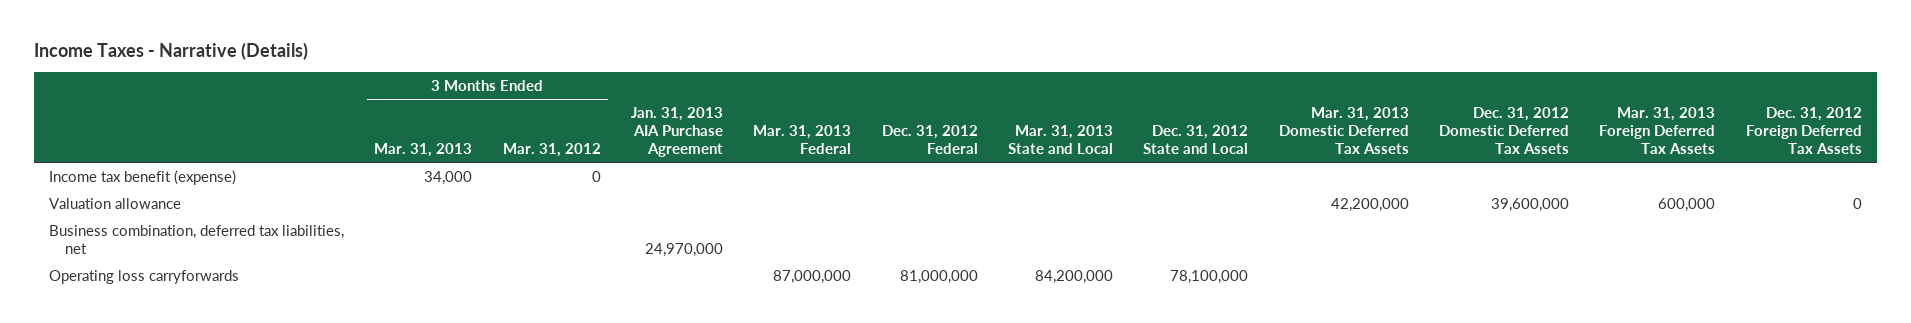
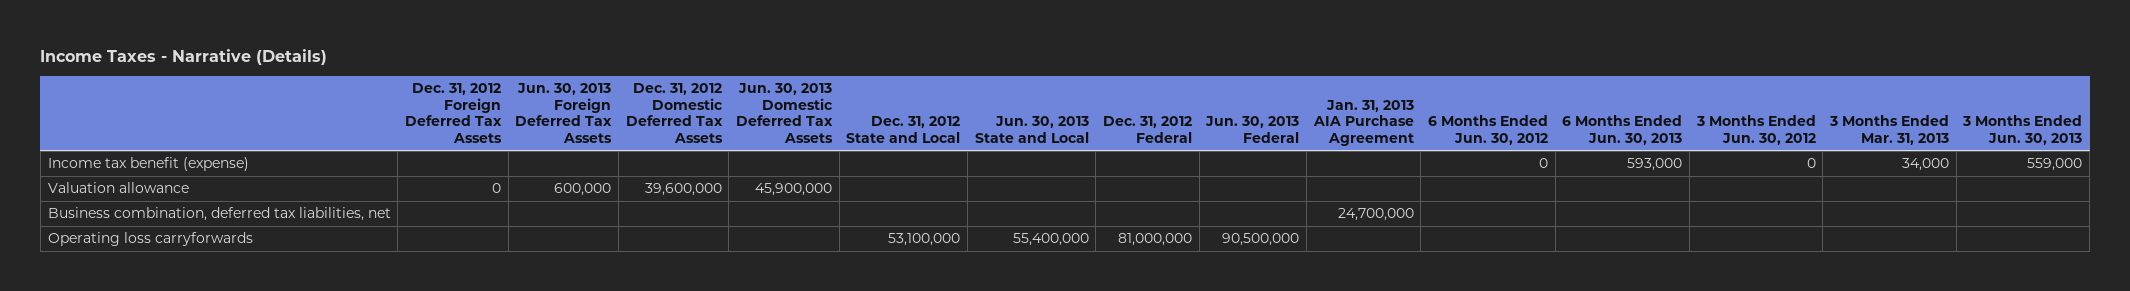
[502,143,601,158] Mar. 31, 2012 -> none
[753,125,852,155] Mar. 31, 2013 Federal -> none
[1007,125,1113,155] Mar. 31, 2013 State and Local -> none
[1278,107,1409,155] Mar. 31, 2013 Domestic Deferred Tax Assets -> none
[1599,107,1716,155] Mar. 31, 2013 Foreign Deferred Tax Assets -> none
none -> [515,83,613,143] Jun. 30, 2013 Foreign Deferred Tax Assets
none -> [735,83,833,143] Jun. 30, 2013 Domestic Deferred Tax Assets
none -> [974,116,1089,143] Jun. 30, 2013 State and Local
none -> [1205,116,1300,143] Jun. 30, 2013 Federal
none -> [1428,115,1549,145] 6 Months Ended Jun. 30, 2012
none -> [1562,115,1683,145] 6 Months Ended Jun. 30, 2013
none -> [1695,115,1816,145] 3 Months Ended Jun. 30, 2012
none -> [1962,115,2083,145] 3 Months Ended Jun. 30, 2013
[644,242,723,257] 24,970,000 -> [1337,208,1414,222] 24,700,000
[1170,269,1249,284] 78,100,000 -> [888,233,961,247] 53,100,000

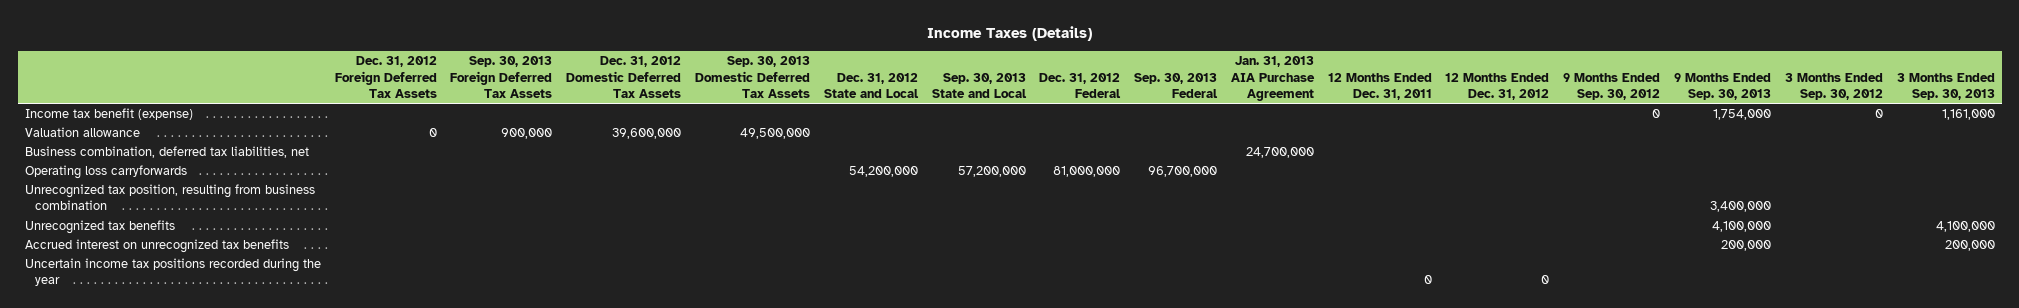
[40,49,328,66] Income Taxes - Narrative (Details) -> [926,26,1092,42] Income Taxes (Details)
[515,83,613,143] Jun. 30, 2013 Foreign Deferred Tax Assets -> none
[735,83,833,143] Jun. 30, 2013 Domestic Deferred Tax Assets -> none
[974,116,1089,143] Jun. 30, 2013 State and Local -> none
[1205,116,1300,143] Jun. 30, 2013 Federal -> none
[1428,115,1549,145] 6 Months Ended Jun. 30, 2012 -> none
[1562,115,1683,145] 6 Months Ended Jun. 30, 2013 -> none
[1695,115,1816,145] 3 Months Ended Jun. 30, 2012 -> none
[1829,115,1950,145] 3 Months Ended Mar. 31, 2013 -> none
[1962,115,2083,145] 3 Months Ended Jun. 30, 2013 -> none
none -> [450,56,553,98] Sep. 30, 2013 Foreign Deferred Tax Assets
none -> [694,56,810,98] Sep. 30, 2013 Domestic Deferred Tax Assets
none -> [931,72,1027,98] Sep. 30, 2013 State and Local
none -> [1134,72,1219,98] Sep. 30, 2013 Federal
none -> [1327,72,1432,100] 12 Months Ended Dec. 31, 2011
none -> [1445,72,1550,100] 12 Months Ended Dec. 31, 2012
none -> [1563,72,1661,100] 9 Months Ended Sep. 30, 2012
none -> [1674,72,1772,100] 9 Months Ended Sep. 30, 2013
none -> [1784,72,1883,100] 3 Months Ended Sep. 30, 2012
none -> [1896,72,1995,100] 3 Months Ended Sep. 30, 2013
[888,233,961,247] 53,100,000 -> [848,166,918,178] 54,200,000
none -> [24,184,315,211] Unrecognized tax position, resulting from business combination
none -> [24,220,175,235] Unrecognized tax benefits
none -> [24,239,289,254] Accrued interest on unrecognized tax benefits
none -> [24,258,321,287] Uncertain income tax positions recorded during the year

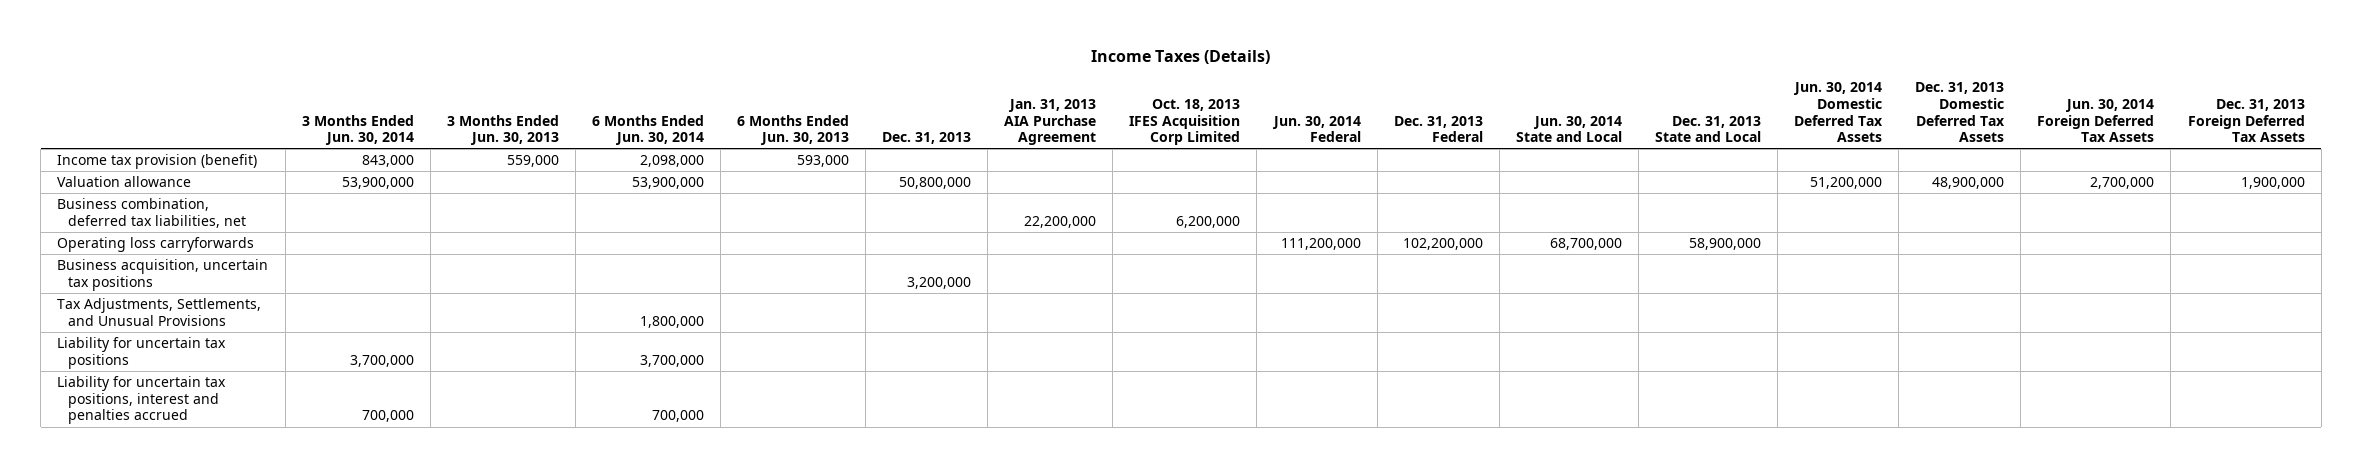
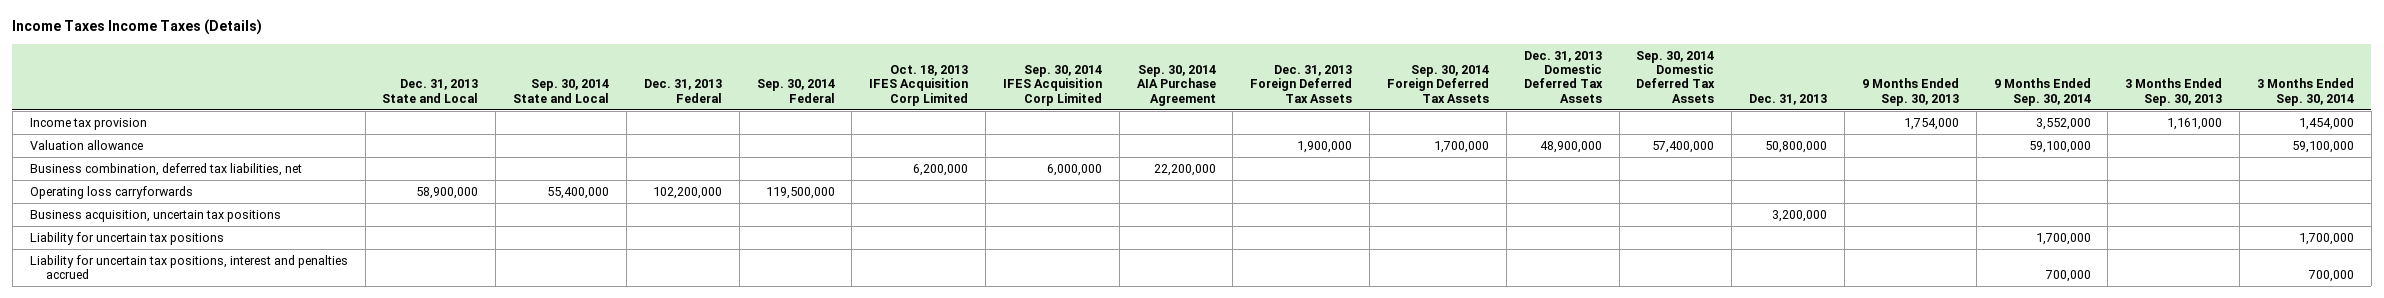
[1090,50,1270,65] Income Taxes (Details) -> [12,19,263,36] Income Taxes Income Taxes (Details)
[301,114,414,146] 3 Months Ended Jun. 30, 2014 -> none
[446,114,559,146] 3 Months Ended Jun. 30, 2013 -> none
[591,114,704,146] 6 Months Ended Jun. 30, 2014 -> none
[737,114,850,146] 6 Months Ended Jun. 30, 2013 -> none
[1004,99,1097,146] Jan. 31, 2013 AIA Purchase Agreement -> none
[1271,115,1361,143] Jun. 30, 2014 Federal -> none
[1515,115,1622,143] Jun. 30, 2014 State and Local -> none
[1793,82,1884,143] Jun. 30, 2014 Domestic Deferred Tax Assets -> none
[2037,99,2155,143] Jun. 30, 2014 Foreign Deferred Tax Assets -> none
none -> [513,79,610,103] Sep. 30, 2014 State and Local
none -> [756,79,835,103] Sep. 30, 2014 Federal
none -> [1002,64,1102,106] Sep. 30, 2014 IFES Acquisition Corp Limited
none -> [1136,64,1216,106] Sep. 30, 2014 AIA Purchase Agreement
none -> [1387,64,1490,103] Sep. 30, 2014 Foreign Deferred Tax Assets
none -> [1636,50,1716,103] Sep. 30, 2014 Domestic Deferred Tax Assets
none -> [1861,78,1959,106] 9 Months Ended Sep. 30, 2013
none -> [1993,78,2091,106] 9 Months Ended Sep. 30, 2014
none -> [2125,78,2223,106] 3 Months Ended Sep. 30, 2013
none -> [2257,78,2355,106] 3 Months Ended Sep. 30, 2014
[57,154,258,170] Income tax provision (benefit) -> [29,117,147,130] Income tax provision
[57,298,262,326] Tax Adjustments, Settlements, and Unusual Provisions -> none

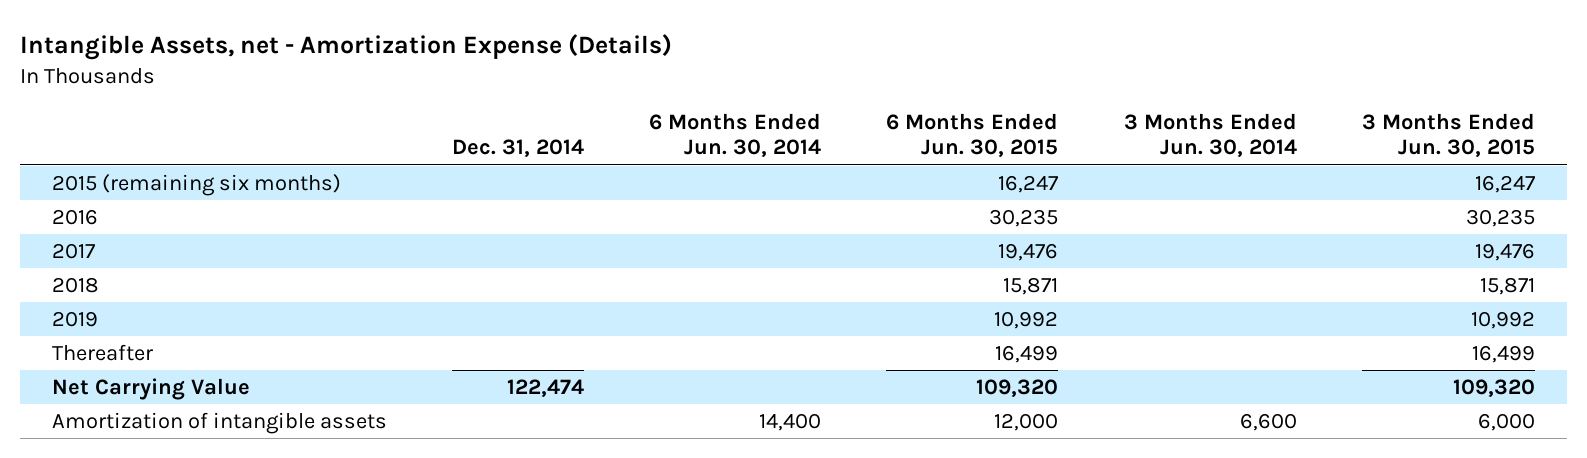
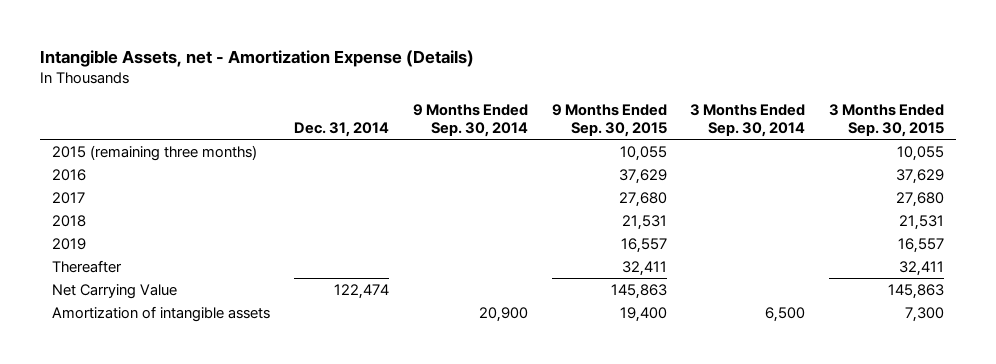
[649,112,822,158] 6 Months Ended Jun. 30, 2014 -> none
[886,112,1059,158] 6 Months Ended Jun. 30, 2015 -> none
[1123,112,1297,158] 3 Months Ended Jun. 30, 2014 -> none
[1361,112,1535,158] 3 Months Ended Jun. 30, 2015 -> none
none -> [412,103,528,137] 9 Months Ended Sep. 30, 2014
none -> [551,103,667,137] 9 Months Ended Sep. 30, 2015
none -> [690,103,806,137] 3 Months Ended Sep. 30, 2014
none -> [829,103,945,137] 3 Months Ended Sep. 30, 2015
[52,173,342,196] 2015 (remaining six months) -> [51,144,257,161] 2015 (remaining three months)

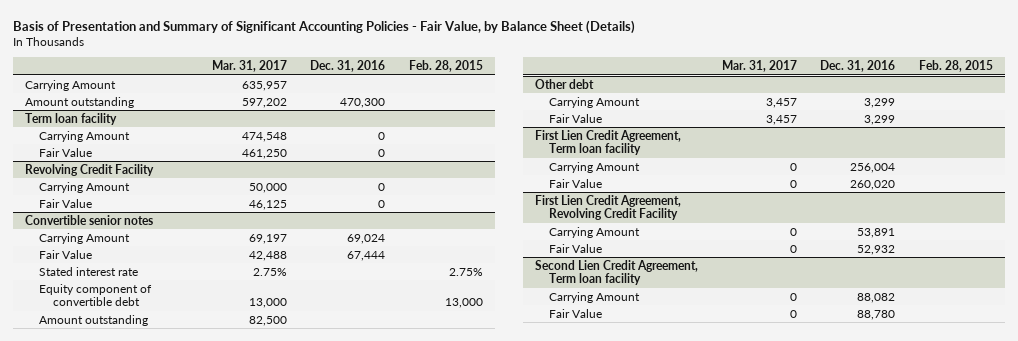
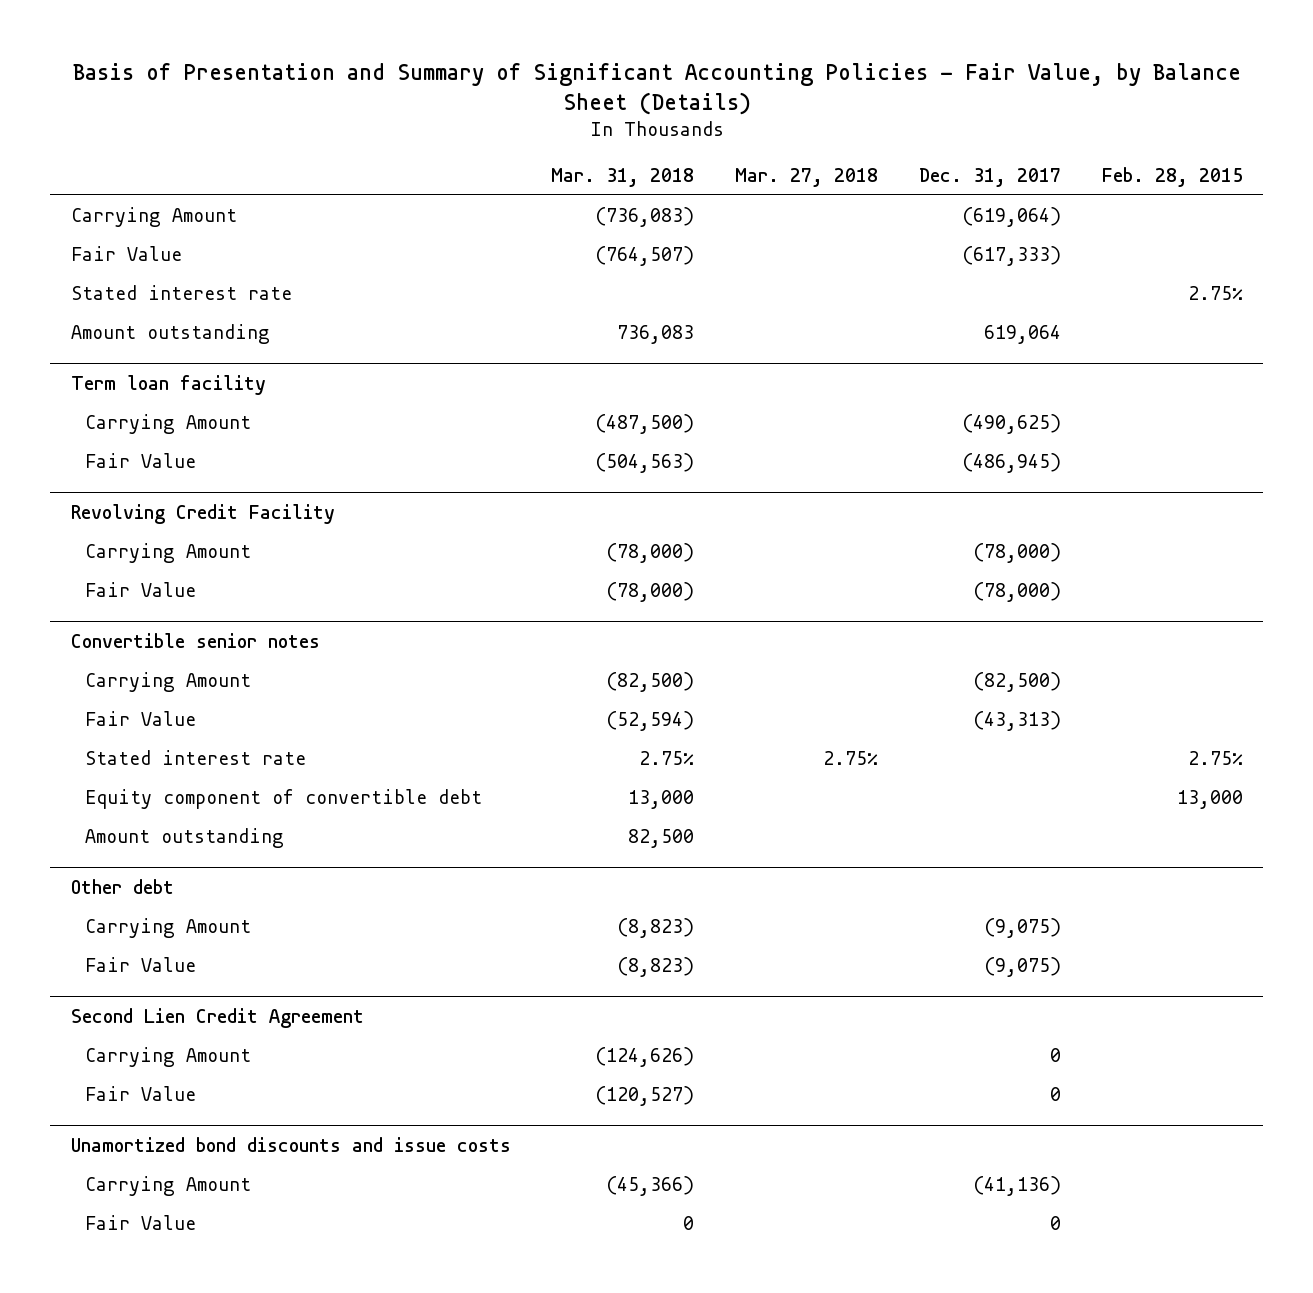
[211,60,287,73] Mar. 31, 2017 -> none
[310,60,386,73] Dec. 31, 2016 -> none
none -> [551,167,695,187] Mar. 31, 2018
none -> [735,167,879,187] Mar. 27, 2018
none -> [918,167,1061,187] Dec. 31, 2017
none -> [70,246,182,262] Fair Value
none -> [70,285,292,301] Stated interest rate
[534,129,681,156] First Lien Credit Agreement, Term loan facility -> none
[549,161,641,173] Carrying Amount -> none
[549,178,603,188] Fair Value -> none
[534,194,681,221] First Lien Credit Agreement, Revolving Credit Facility -> none
[549,226,641,238] Carrying Amount -> none
[549,243,603,253] Fair Value -> none
[534,259,698,286] Second Lien Credit Agreement, Term loan facility -> [70,1008,364,1029] Second Lien Credit Agreement
none -> [70,1137,511,1153] Unamortized bond discounts and issue costs
none -> [84,1176,251,1197] Carrying Amount
none -> [84,1215,196,1231] Fair Value

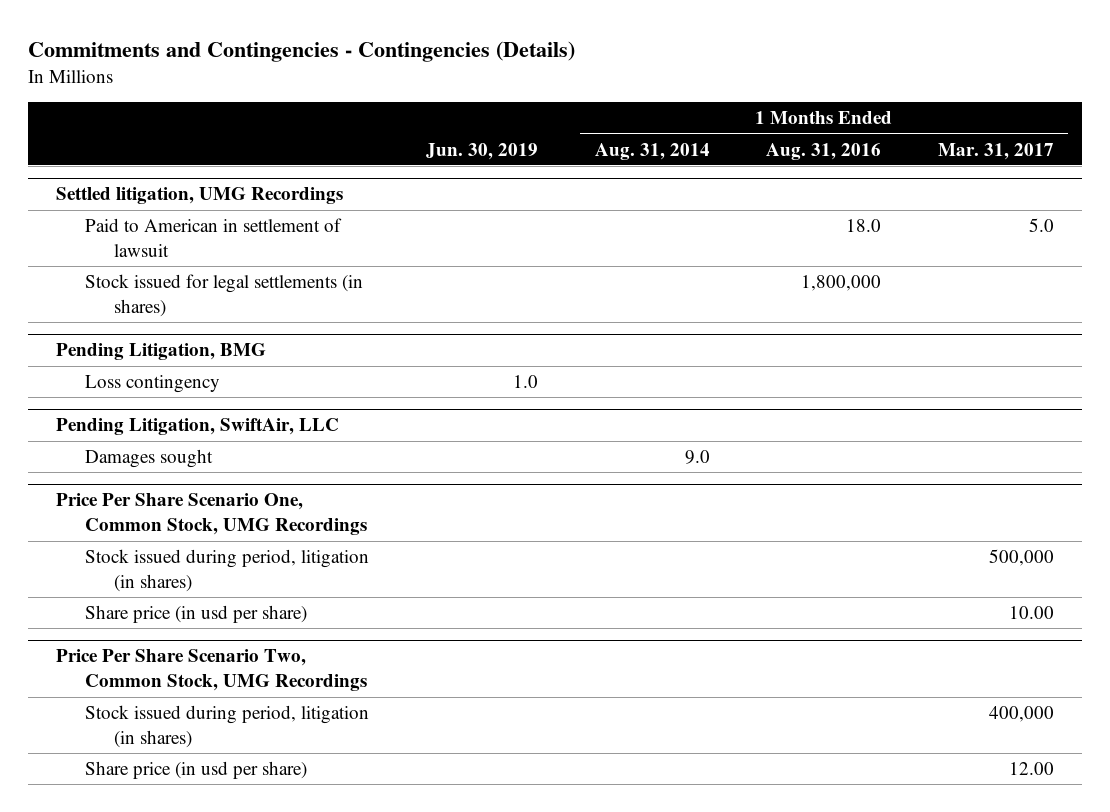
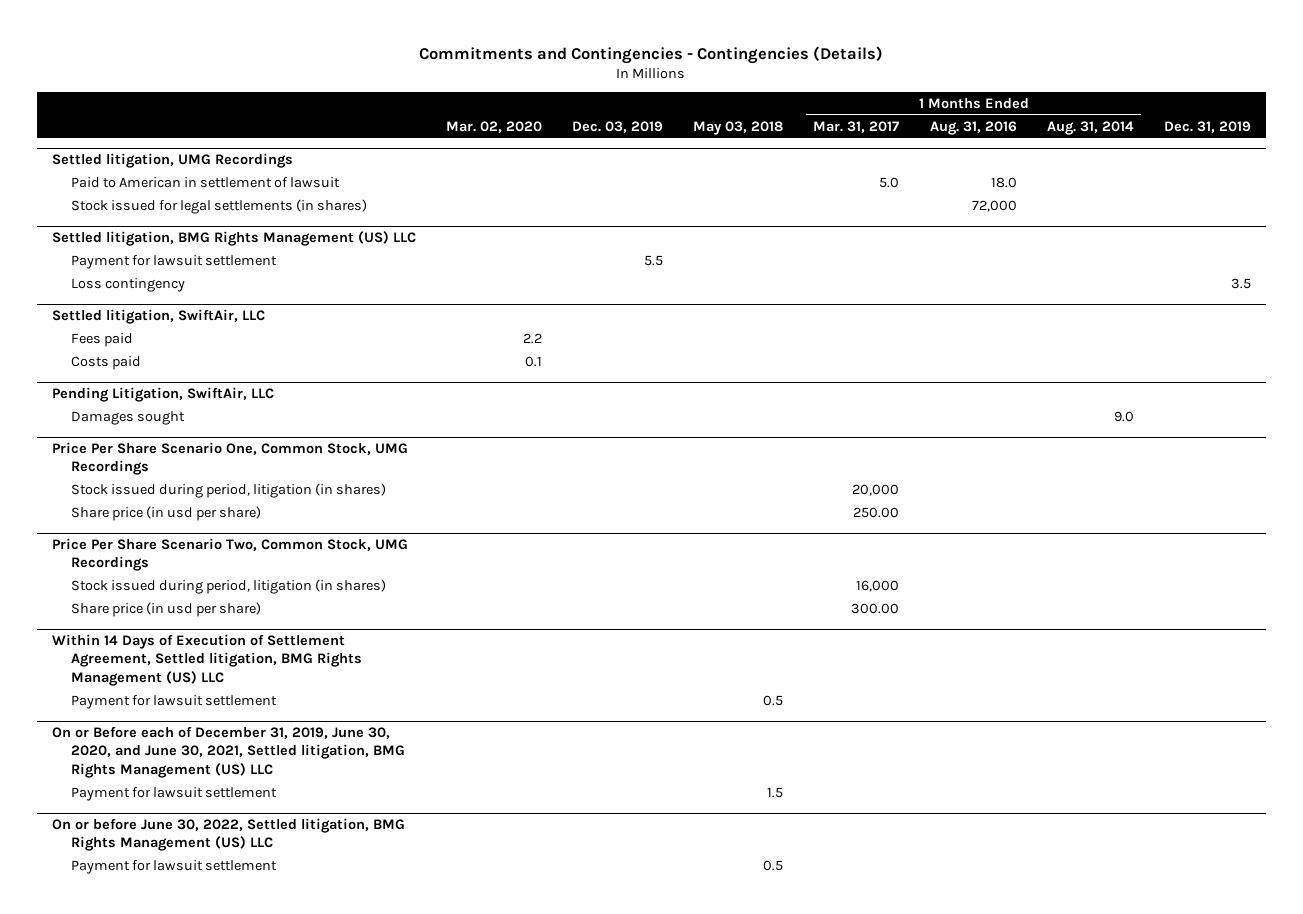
[425,142,538,160] Jun. 30, 2019 -> none
none -> [445,120,542,133] Mar. 02, 2020
none -> [572,120,664,133] Dec. 03, 2019
none -> [693,120,784,135] May 03, 2018
none -> [1164,120,1252,133] Dec. 31, 2019
[56,343,267,361] Pending Litigation, BMG -> none
[85,374,221,393] Loss contingency -> none
[801,274,882,291] 1,800,000 -> [971,199,1017,212] 72,000
none -> [51,231,416,247] Settled litigation, BMG Rights Management (US) LLC
none -> [70,254,277,269] Payment for lawsuit settlement
none -> [70,277,185,292] Loss contingency
none -> [51,309,265,325] Settled litigation, SwiftAir, LLC
none -> [70,332,133,347] Fees paid
none -> [70,355,141,370] Costs paid
[989,548,1055,566] 500,000 -> [852,483,900,496] 20,000
[1009,605,1055,619] 10.00 -> [853,506,900,518] 250.00
[989,705,1055,722] 400,000 -> [856,579,900,592] 16,000
[1009,761,1055,775] 12.00 -> [851,602,900,614] 300.00
none -> [51,634,362,686] Within 14 Days of Execution of Settlement Agreement, Settled litigation, BMG Rights Management (US) LLC
none -> [70,694,277,709] Payment for lawsuit settlement
none -> [51,726,405,778] On or Before each of December 31, 2019, June 30, 2020, and June 30, 2021, Settled litigation, BMG Rights Management (US) LLC
none -> [70,786,277,801] Payment for lawsuit settlement
none -> [51,818,405,852] On or before June 30, 2022, Settled litigation, BMG Rights Management (US) LLC
none -> [70,859,277,874] Payment for lawsuit settlement

